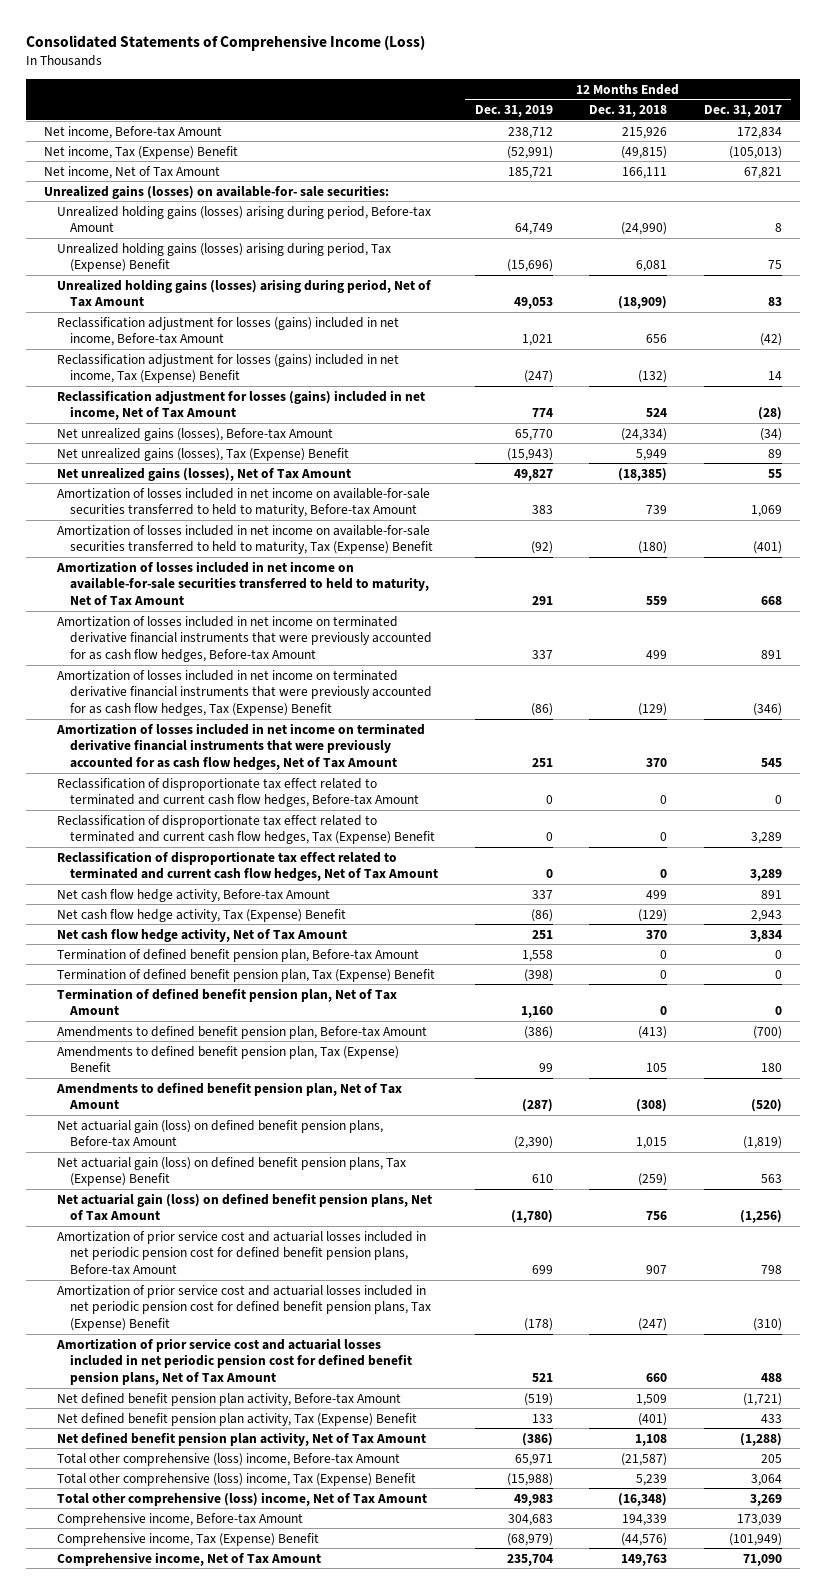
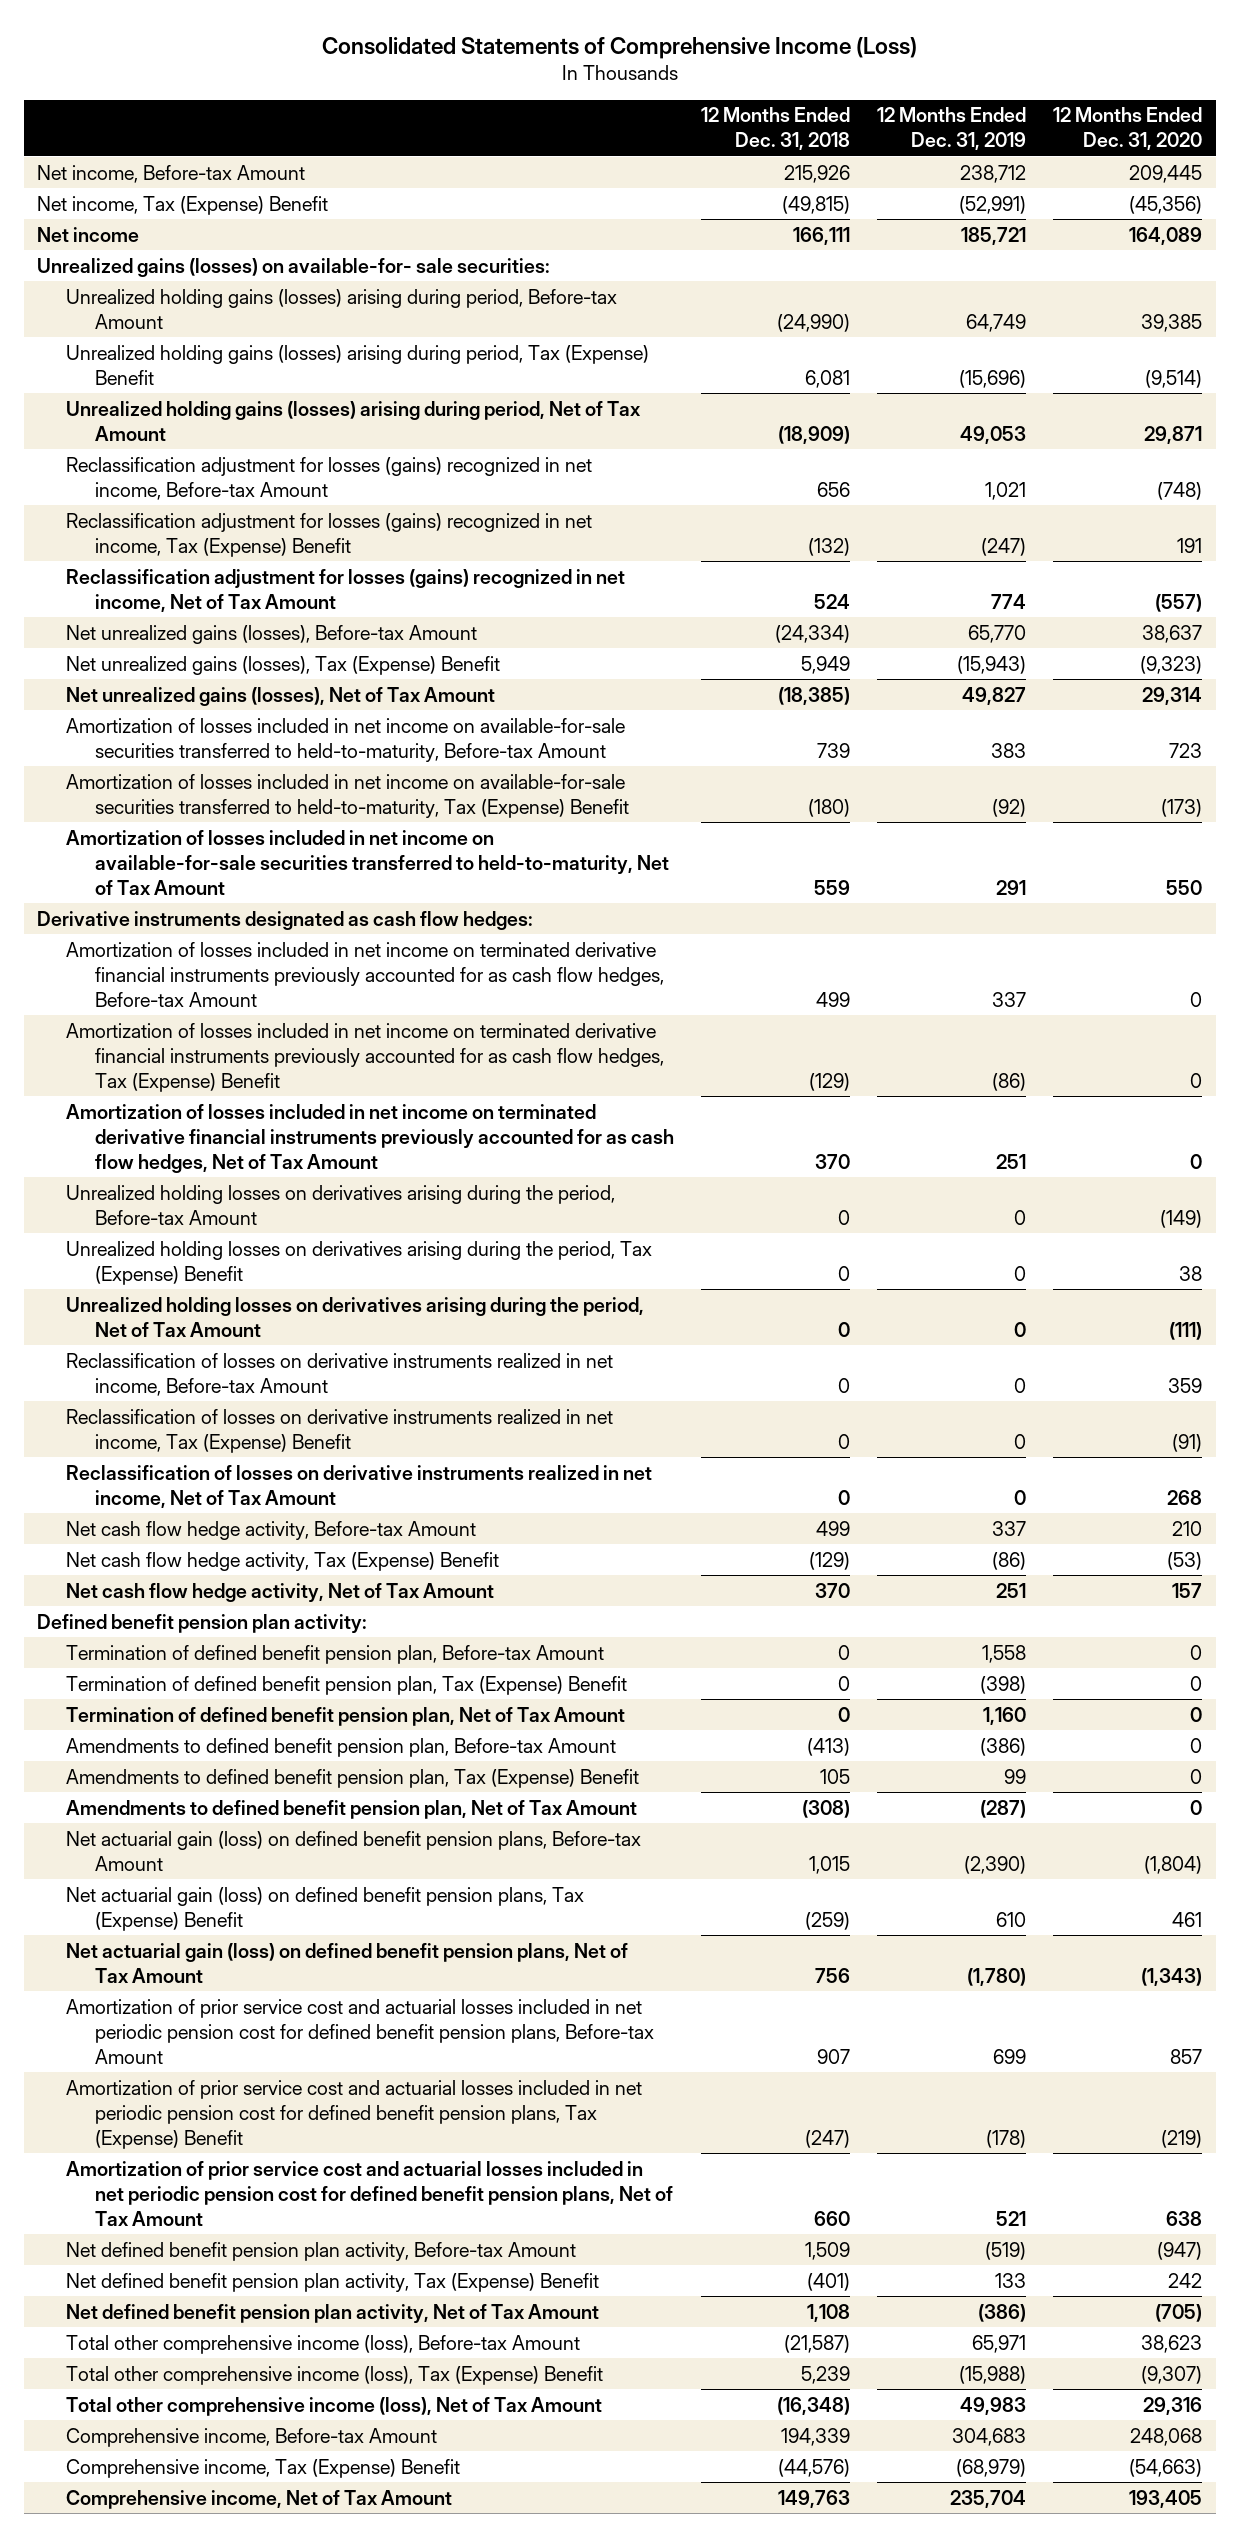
[703,105,782,118] Dec. 31, 2017 -> none
none -> [1053,107,1203,151] 12 Months Ended Dec. 31, 2020
[43,165,220,179] Net income, Net of Tax Amount -> [37,226,140,242] Net income
[56,316,399,347] Reclassification adjustment for losses (gains) included in net income, Before-tax Amount -> [66,456,593,500] Reclassification adjustment for losses (gains) recognized in net income, Before-tax Amount
[56,353,399,384] Reclassification adjustment for losses (gains) included in net income, Tax (Expense) Benefit -> [66,512,593,557] Reclassification adjustment for losses (gains) recognized in net income, Tax (Expense) Benefit
[56,389,425,421] Reclassification adjustment for losses (gains) included in net income, Net of Tax Amount -> [66,568,626,612] Reclassification adjustment for losses (gains) recognized in net income, Net of Tax Amount
[56,777,419,808] Reclassification of disproportionate tax effect related to terminated and current cash flow hedges, Before-tax Amount -> none
[56,814,435,845] Reclassification of disproportionate tax effect related to terminated and current cash flow hedges, Tax (Expense) Benefit -> none
[56,850,438,882] Reclassification of disproportionate tax effect related to terminated and current cash flow hedges, Net of Tax Amount -> none
[56,487,430,518] Amortization of losses included in net income on available-for-sale securities transferred to held to maturity, Before-tax Amount -> [66,717,626,762] Amortization of losses included in net income on available-for-sale securities transferred to held-to-maturity, Before-tax Amount
[56,524,433,555] Amortization of losses included in net income on available-for-sale securities transferred to held to maturity, Tax (Expense) Benefit -> [66,773,629,818] Amortization of losses included in net income on available-for-sale securities transferred to held-to-maturity, Tax (Expense) Benefit
[55,560,429,606] Amortization of losses included in net income on available-for-sale securities transferred to held to maturity, Net of Tax Amount -> [66,829,669,895] Amortization of losses included in net income on available-for-sale securities transferred to held-to-maturity, Net of Tax Amount
none -> [37,910,534,930] Derivative instruments designated as cash flow hedges:
[56,615,432,662] Amortization of losses included in net income on terminated derivative financial instruments that were previously accounted for as cash flow hedges, Before-tax Amount -> [66,941,664,1007] Amortization of losses included in net income on terminated derivative financial instruments previously accounted for as cash flow hedges, Before-tax Amount
[56,669,432,716] Amortization of losses included in net income on terminated derivative financial instruments that were previously accounted for as cash flow hedges, Tax (Expense) Benefit -> [66,1022,664,1092] Amortization of losses included in net income on terminated derivative financial instruments previously accounted for as cash flow hedges, Tax (Expense) Benefit
[55,722,425,770] Amortization of losses included in net income on terminated derivative financial instruments that were previously accounted for as cash flow hedges, Net of Tax Amount -> [66,1103,674,1173] Amortization of losses included in net income on terminated derivative financial instruments previously accounted for as cash flow hedges, Net of Tax Amount
none -> [66,1184,616,1225] Unrealized holding losses on derivatives arising during the period, Before-tax Amount
none -> [66,1240,653,1285] Unrealized holding losses on derivatives arising during the period, Tax (Expense) Benefit
none -> [66,1296,645,1337] Unrealized holding losses on derivatives arising during the period, Net of Tax Amount
none -> [66,1352,614,1396] Reclassification of losses on derivative instruments realized in net income, Before-tax Amount
none -> [66,1408,614,1453] Reclassification of losses on derivative instruments realized in net income, Tax (Expense) Benefit
none -> [66,1464,653,1508] Reclassification of losses on derivative instruments realized in net income, Net of Tax Amount
none -> [37,1613,368,1633] Defined benefit pension plan activity:
[56,1452,400,1466] Total other comprehensive (loss) income, Before-tax Amount -> [66,2334,581,2354] Total other comprehensive income (loss), Before-tax Amount
[56,1472,416,1486] Total other comprehensive (loss) income, Tax (Expense) Benefit -> [66,2365,604,2385] Total other comprehensive income (loss), Tax (Expense) Benefit
[56,1491,427,1506] Total other comprehensive (loss) income, Net of Tax Amount -> [66,2396,603,2416] Total other comprehensive income (loss), Net of Tax Amount

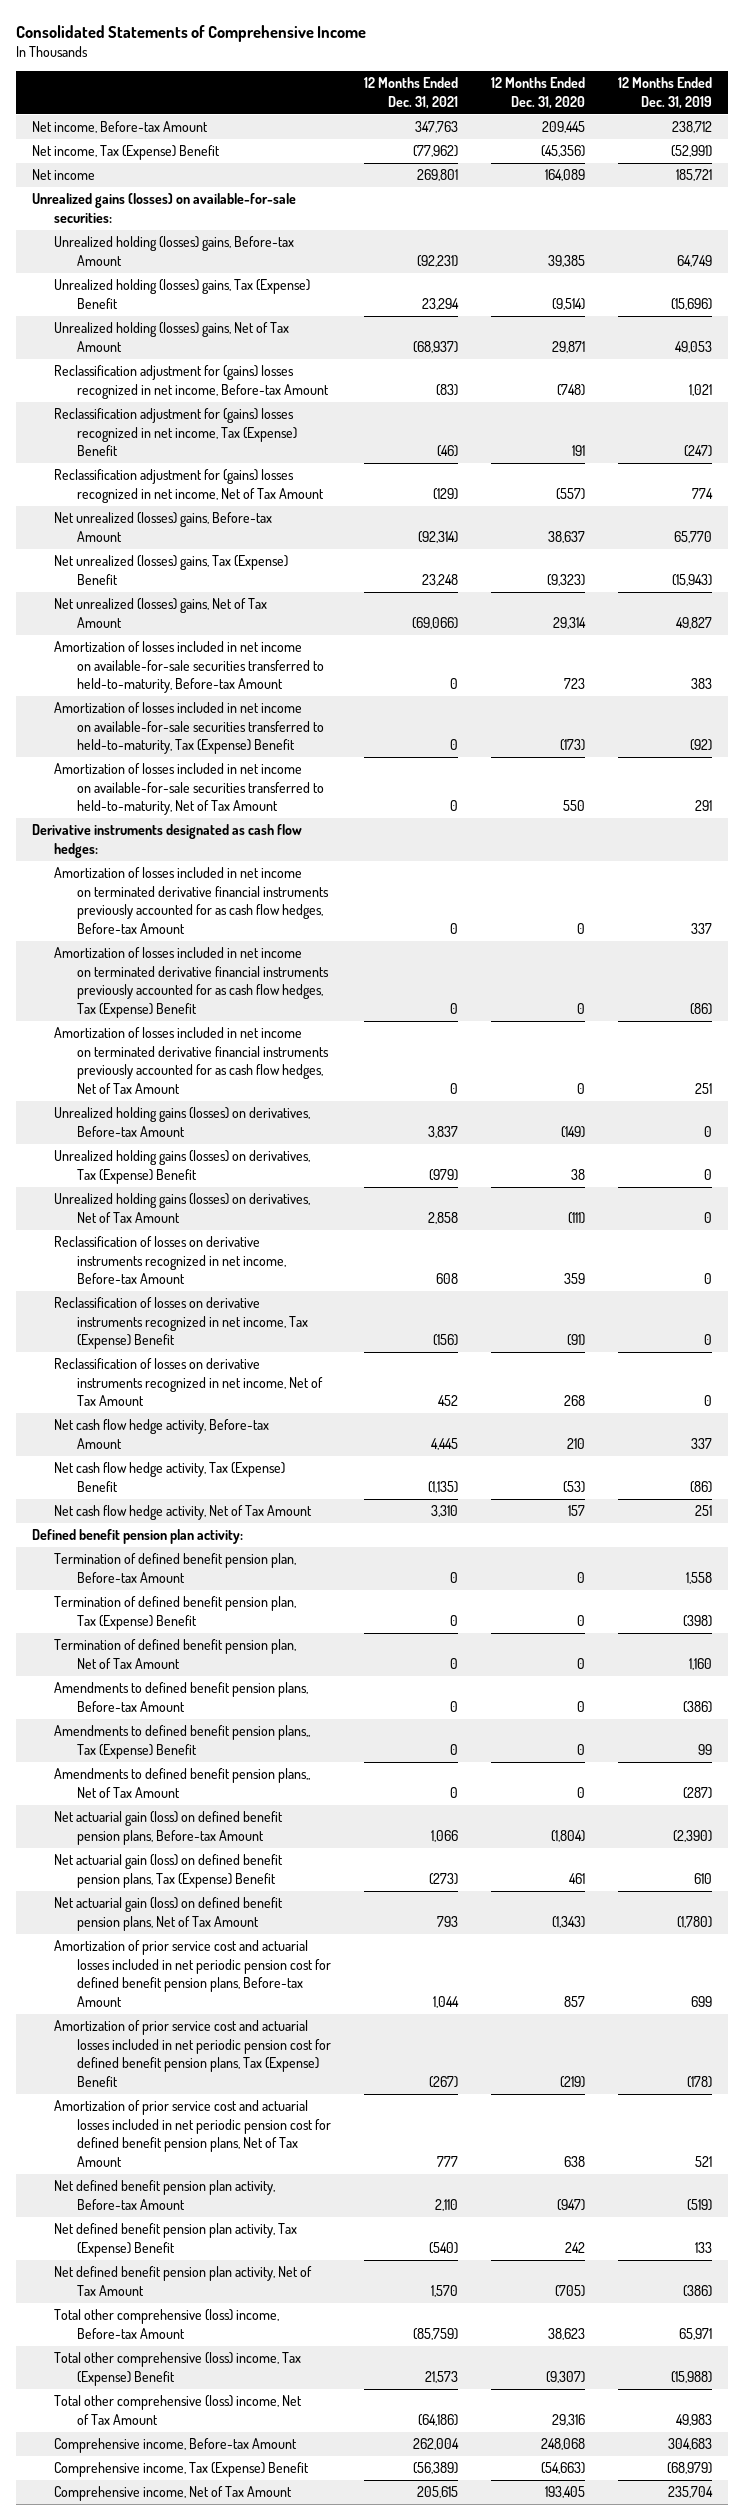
[321,37,917,60] Consolidated Statements of Comprehensive Income (Loss) -> [15,24,366,42] Consolidated Statements of Comprehensive Income
[700,107,850,151] 12 Months Ended Dec. 31, 2018 -> none
none -> [363,77,458,109] 12 Months Ended Dec. 31, 2021
[37,257,551,277] Unrealized gains (losses) on available-for- sale securities: -> [32,193,297,223] Unrealized gains (losses) on available-for-sale securities:
[66,288,618,329] Unrealized holding gains (losses) arising during period, Before-tax Amount -> [54,236,295,266] Unrealized holding (losses) gains, Before-tax Amount
[66,344,650,385] Unrealized holding gains (losses) arising during period, Tax (Expense) Benefit -> [54,279,311,309] Unrealized holding (losses) gains, Tax (Expense) Benefit
[66,400,642,441] Unrealized holding gains (losses) arising during period, Net of Tax Amount -> [54,322,290,352] Unrealized holding (losses) gains, Net of Tax Amount
[66,456,593,500] Reclassification adjustment for losses (gains) recognized in net income, Before-tax Amount -> [54,365,329,399] Reclassification adjustment for (gains) losses recognized in net income, Before-tax Amount
[66,512,593,557] Reclassification adjustment for losses (gains) recognized in net income, Tax (Expense) Benefit -> [54,408,297,457] Reclassification adjustment for (gains) losses recognized in net income, Tax (Expense) Benefit
[66,568,626,612] Reclassification adjustment for losses (gains) recognized in net income, Net of Tax Amount -> [54,469,324,503] Reclassification adjustment for (gains) losses recognized in net income, Net of Tax Amount
[66,624,478,644] Net unrealized gains (losses), Before-tax Amount -> [54,512,273,542] Net unrealized (losses) gains, Before-tax Amount
[66,655,501,675] Net unrealized gains (losses), Tax (Expense) Benefit -> [54,555,289,585] Net unrealized (losses) gains, Tax (Expense) Benefit
[66,686,496,706] Net unrealized gains (losses), Net of Tax Amount -> [54,598,268,628] Net unrealized (losses) gains, Net of Tax Amount
[66,1184,616,1225] Unrealized holding losses on derivatives arising during the period, Before-tax Amount -> [54,1107,311,1137] Unrealized holding gains (losses) on derivatives, Before-tax Amount
[66,1240,653,1285] Unrealized holding losses on derivatives arising during the period, Tax (Expense) Benefit -> [54,1150,311,1184] Unrealized holding gains (losses) on derivatives, Tax (Expense) Benefit
[66,1296,645,1337] Unrealized holding losses on derivatives arising during the period, Net of Tax Amount -> [54,1193,311,1223] Unrealized holding gains (losses) on derivatives, Net of Tax Amount
[66,1352,614,1396] Reclassification of losses on derivative instruments realized in net income, Before-tax Amount -> [54,1236,286,1285] Reclassification of losses on derivative instruments recognized in net income, Before-tax Amount
[66,1408,614,1453] Reclassification of losses on derivative instruments realized in net income, Tax (Expense) Benefit -> [54,1297,308,1350] Reclassification of losses on derivative instruments recognized in net income, Tax (Expense) Benefit
[66,1464,653,1508] Reclassification of losses on derivative instruments realized in net income, Net of Tax Amount -> [54,1358,323,1407] Reclassification of losses on derivative instruments recognized in net income, Net of Tax Amount
[66,1737,617,1757] Amendments to defined benefit pension plan, Before-tax Amount -> [54,1682,309,1712] Amendments to defined benefit pension plans, Before-tax Amount
[66,1768,640,1788] Amendments to defined benefit pension plan, Tax (Expense) Benefit -> [54,1725,311,1759] Amendments to defined benefit pension plans,, Tax (Expense) Benefit
[66,1799,638,1819] Amendments to defined benefit pension plan, Net of Tax Amount -> [54,1768,311,1798] Amendments to defined benefit pension plans,, Net of Tax Amount
[66,2334,581,2354] Total other comprehensive income (loss), Before-tax Amount -> [54,2309,280,2339] Total other comprehensive (loss) income, Before-tax Amount
[66,2365,604,2385] Total other comprehensive income (loss), Tax (Expense) Benefit -> [54,2352,302,2386] Total other comprehensive (loss) income, Tax (Expense) Benefit
[66,2396,603,2416] Total other comprehensive income (loss), Net of Tax Amount -> [54,2395,303,2425] Total other comprehensive (loss) income, Net of Tax Amount

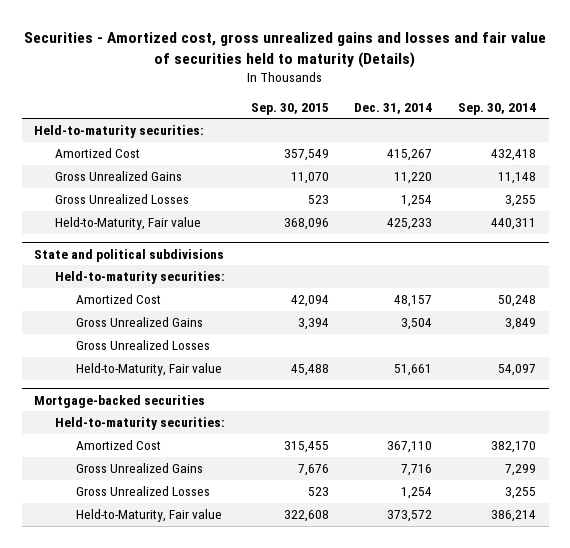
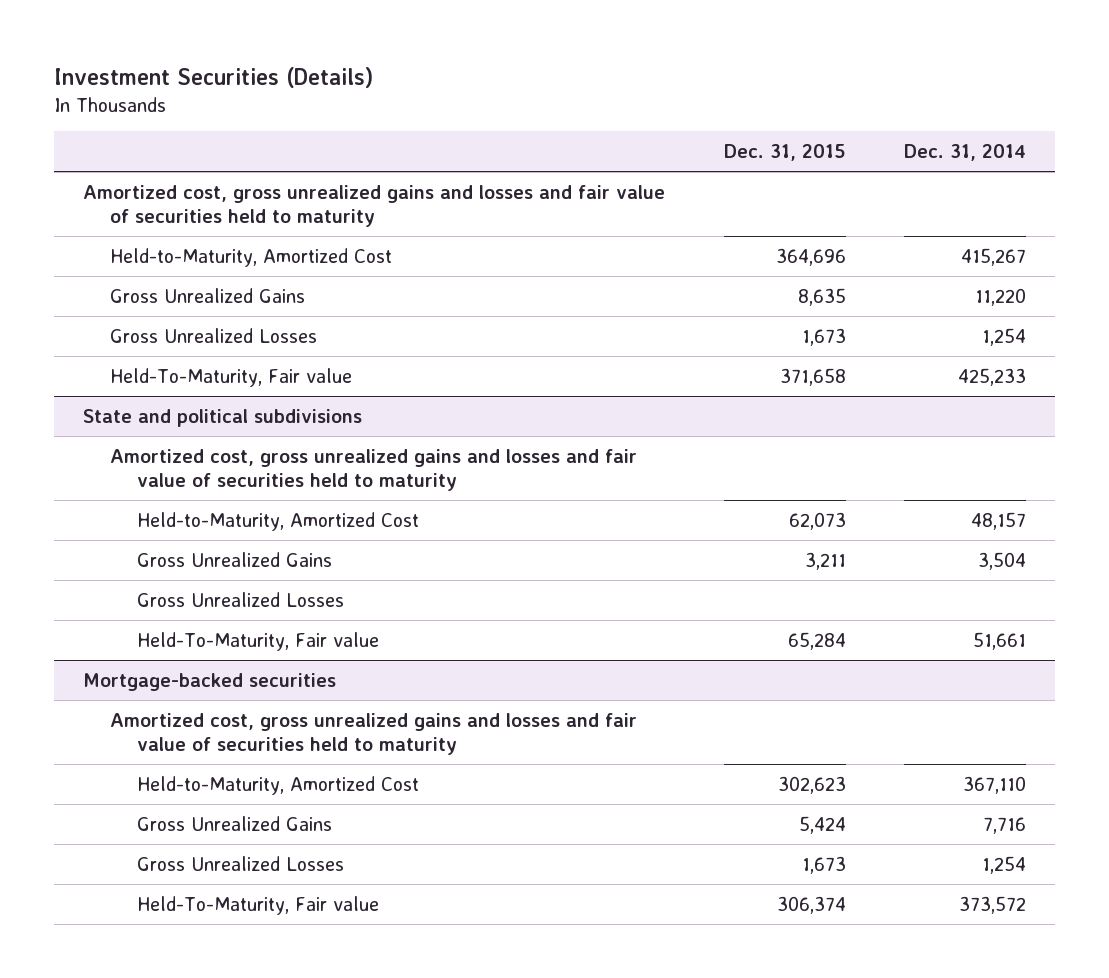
[24,31,547,68] Securities - Amortized cost, gross unrealized gains and losses and fair value of securities held to maturity (Details) -> [53,66,373,88] Investment Securities (Details)
[250,102,329,115] Sep. 30, 2015 -> none
[457,102,536,115] Sep. 30, 2014 -> none
none -> [723,144,846,162] Dec. 31, 2015
[34,125,205,139] Held-to-maturity securities: -> [83,184,666,227] Amortized cost, gross unrealized gains and losses and fair value of securities held to maturity
[55,148,141,159] Amortized Cost -> [110,247,393,267] Held-to-Maturity, Amortized Cost
[55,217,202,231] Held-to-Maturity, Fair value -> [110,367,353,387] Held-To-Maturity, Fair value
[55,271,226,285] Held-to-maturity securities: -> [110,448,638,491] Amortized cost, gross unrealized gains and losses and fair value of securities held to maturity
[75,294,161,305] Amortized Cost -> [137,511,420,531] Held-to-Maturity, Amortized Cost
[75,363,222,377] Held-to-Maturity, Fair value -> [137,631,380,651] Held-To-Maturity, Fair value
[55,417,226,431] Held-to-maturity securities: -> [110,712,638,755] Amortized cost, gross unrealized gains and losses and fair value of securities held to maturity
[75,440,161,451] Amortized Cost -> [137,775,420,795] Held-to-Maturity, Amortized Cost
[75,509,222,523] Held-to-Maturity, Fair value -> [137,895,380,915] Held-To-Maturity, Fair value

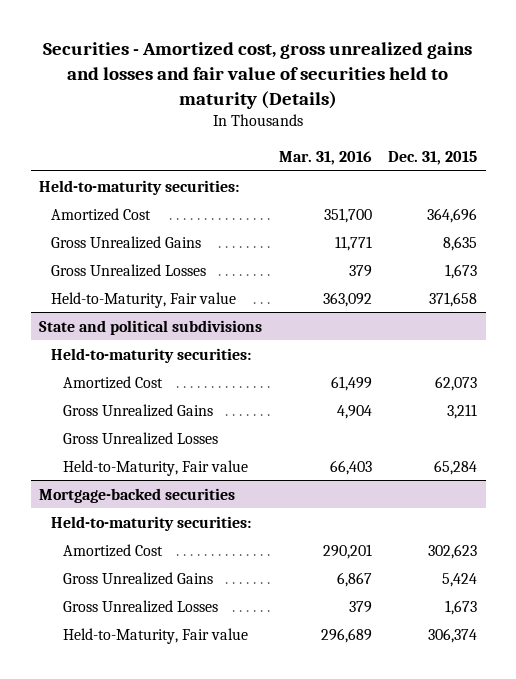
[53,66,373,88] Investment Securities (Details) -> [43,42,473,109] Securities - Amortized cost, gross unrealized gains and losses and fair value of securities held to maturity (Details)
[904,144,1027,162] Dec. 31, 2014 -> none
none -> [278,150,372,165] Mar. 31, 2016
[83,184,666,227] Amortized cost, gross unrealized gains and losses and fair value of securities held to maturity -> [38,179,239,195] Held-to-maturity securities:
[110,247,393,267] Held-to-Maturity, Amortized Cost -> [50,207,151,221] Amortized Cost
[110,367,353,387] Held-To-Maturity, Fair value -> [50,291,236,308] Held-to-Maturity, Fair value
[110,448,638,491] Amortized cost, gross unrealized gains and losses and fair value of securities held to maturity -> [50,347,251,363] Held-to-maturity securities:
[137,511,420,531] Held-to-Maturity, Amortized Cost -> [62,375,163,389] Amortized Cost
[137,631,380,651] Held-To-Maturity, Fair value -> [62,459,248,476] Held-to-Maturity, Fair value
[110,712,638,755] Amortized cost, gross unrealized gains and losses and fair value of securities held to maturity -> [50,515,251,531] Held-to-maturity securities:
[137,775,420,795] Held-to-Maturity, Amortized Cost -> [62,543,163,557] Amortized Cost
[137,895,380,915] Held-To-Maturity, Fair value -> [62,627,248,644] Held-to-Maturity, Fair value

